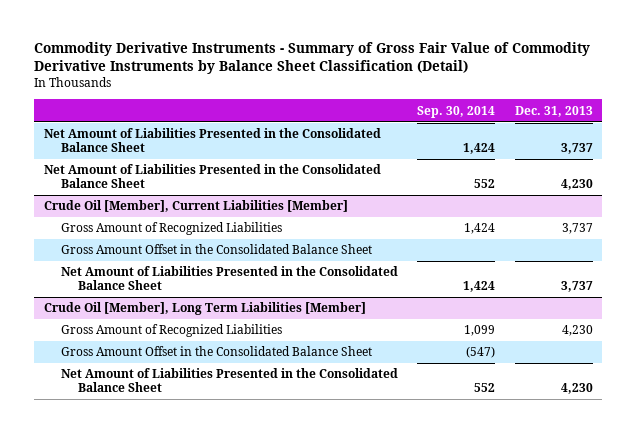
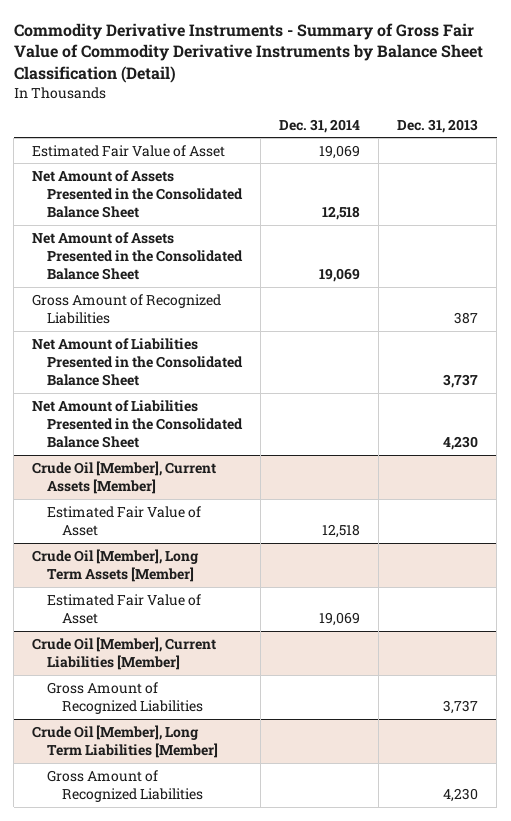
[417,105,496,118] Sep. 30, 2014 -> none
none -> [279,118,361,133] Dec. 31, 2014
none -> [32,144,226,157] Estimated Fair Value of Asset
none -> [32,169,244,219] Net Amount of Assets Presented in the Consolidated Balance Sheet
none -> [32,231,244,281] Net Amount of Assets Presented in the Consolidated Balance Sheet
none -> [32,293,222,324] Gross Amount of Recognized Liabilities
none -> [32,460,217,494] Crude Oil [Member], Current Assets [Member]
none -> [47,505,202,536] Estimated Fair Value of Asset
none -> [32,548,200,582] Crude Oil [Member], Long Term Assets [Member]
none -> [47,593,202,624] Estimated Fair Value of Asset
[60,244,372,255] Gross Amount Offset in the Consolidated Balance Sheet -> none
[60,266,398,291] Net Amount of Liabilities Presented in the Consolidated Balance Sheet -> none
[60,346,372,357] Gross Amount Offset in the Consolidated Balance Sheet -> none
[60,368,398,393] Net Amount of Liabilities Presented in the Consolidated Balance Sheet -> none

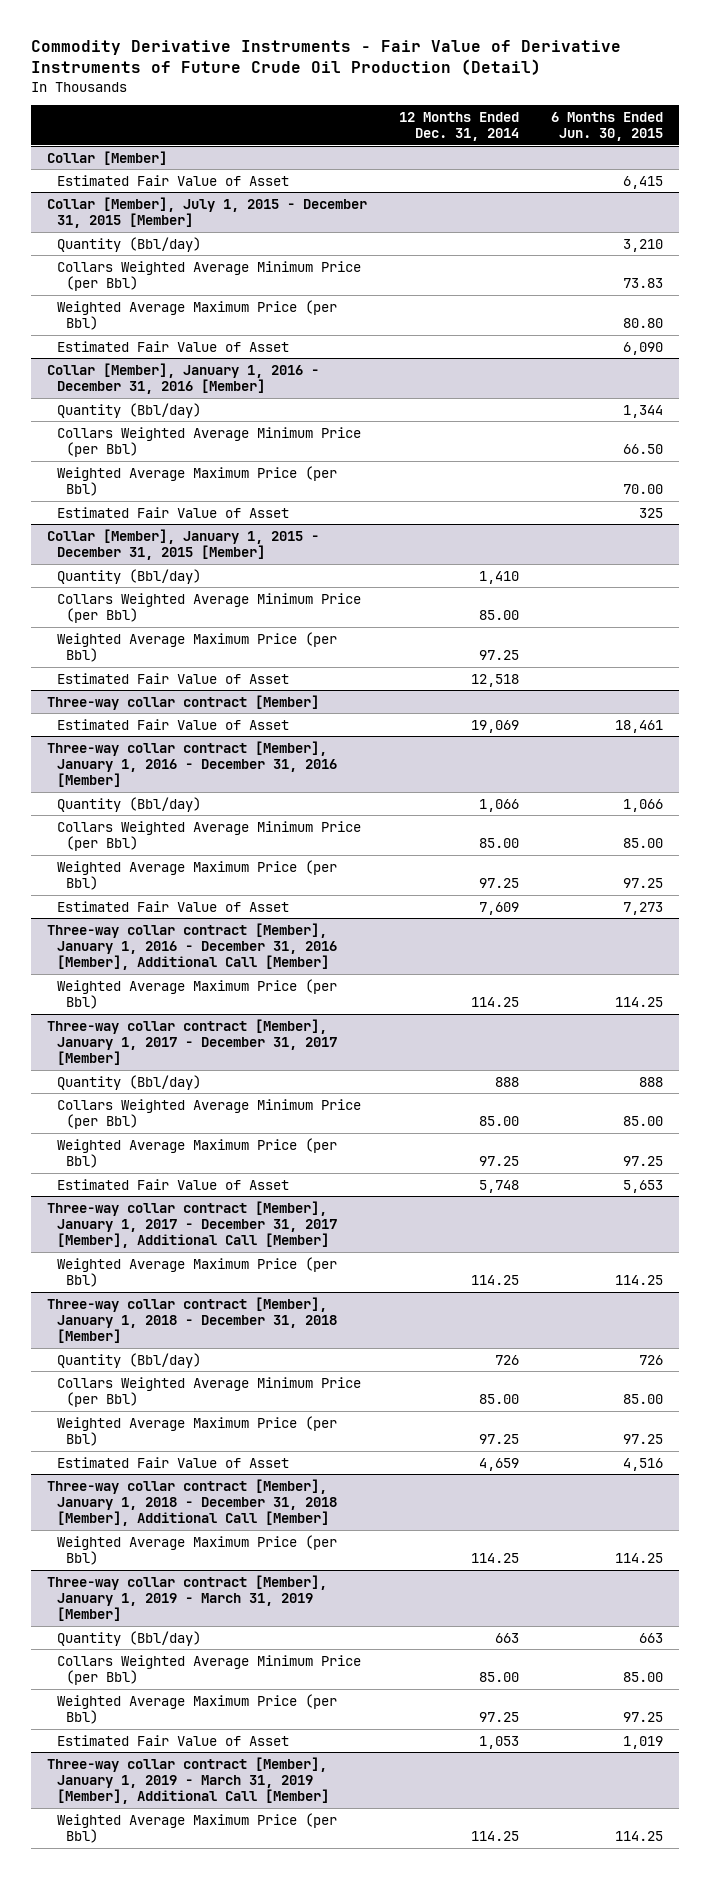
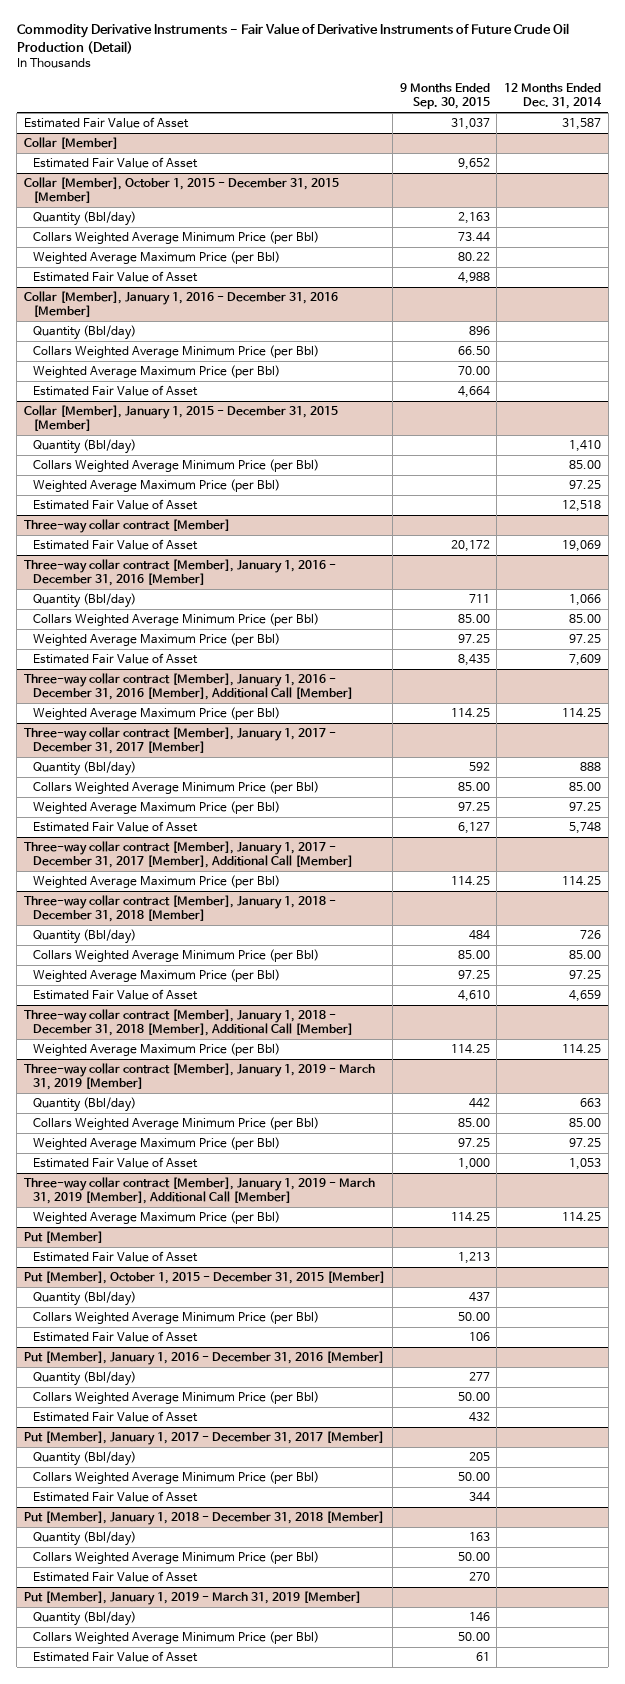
[550,111,663,141] 6 Months Ended Jun. 30, 2015 -> none
none -> [399,83,490,110] 9 Months Ended Sep. 30, 2015
none -> [24,117,190,129] Estimated Fair Value of Asset
[47,196,368,228] Collar [Member], July 1, 2015 - December 31, 2015 [Member] -> [24,177,340,204] Collar [Member], October 1, 2015 - December 31, 2015 [Member]
none -> [24,1231,104,1244] Put [Member]
none -> [33,1251,199,1263] Estimated Fair Value of Asset
none -> [24,1271,386,1285] Put [Member], October 1, 2015 - December 31, 2015 [Member]
none -> [33,1291,137,1307] Quantity (Bbl/day)
none -> [33,1311,320,1325] Collars Weighted Average Minimum Price (per Bbl)
none -> [33,1331,199,1343] Estimated Fair Value of Asset
none -> [24,1351,385,1366] Put [Member], January 1, 2016 - December 31, 2016 [Member]
none -> [33,1371,137,1387] Quantity (Bbl/day)
none -> [33,1391,320,1405] Collars Weighted Average Minimum Price (per Bbl)
none -> [33,1411,199,1423] Estimated Fair Value of Asset
none -> [24,1431,385,1446] Put [Member], January 1, 2017 - December 31, 2017 [Member]
none -> [33,1451,137,1467] Quantity (Bbl/day)
none -> [33,1471,320,1485] Collars Weighted Average Minimum Price (per Bbl)
none -> [33,1491,199,1503] Estimated Fair Value of Asset
none -> [24,1511,385,1526] Put [Member], January 1, 2018 - December 31, 2018 [Member]
none -> [33,1531,137,1547] Quantity (Bbl/day)
none -> [33,1551,320,1565] Collars Weighted Average Minimum Price (per Bbl)
none -> [33,1571,199,1583] Estimated Fair Value of Asset
none -> [24,1591,362,1606] Put [Member], January 1, 2019 - March 31, 2019 [Member]
none -> [33,1611,137,1627] Quantity (Bbl/day)
none -> [33,1631,320,1645] Collars Weighted Average Minimum Price (per Bbl)
none -> [33,1651,199,1663] Estimated Fair Value of Asset

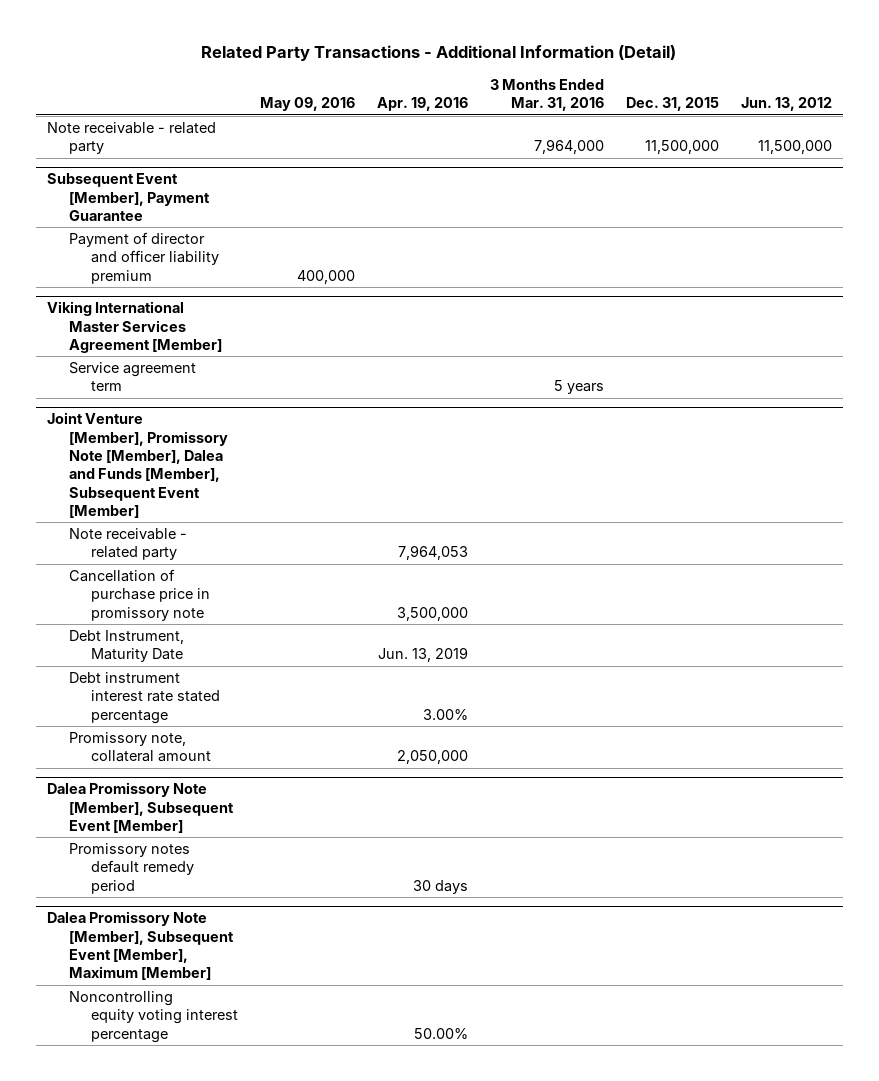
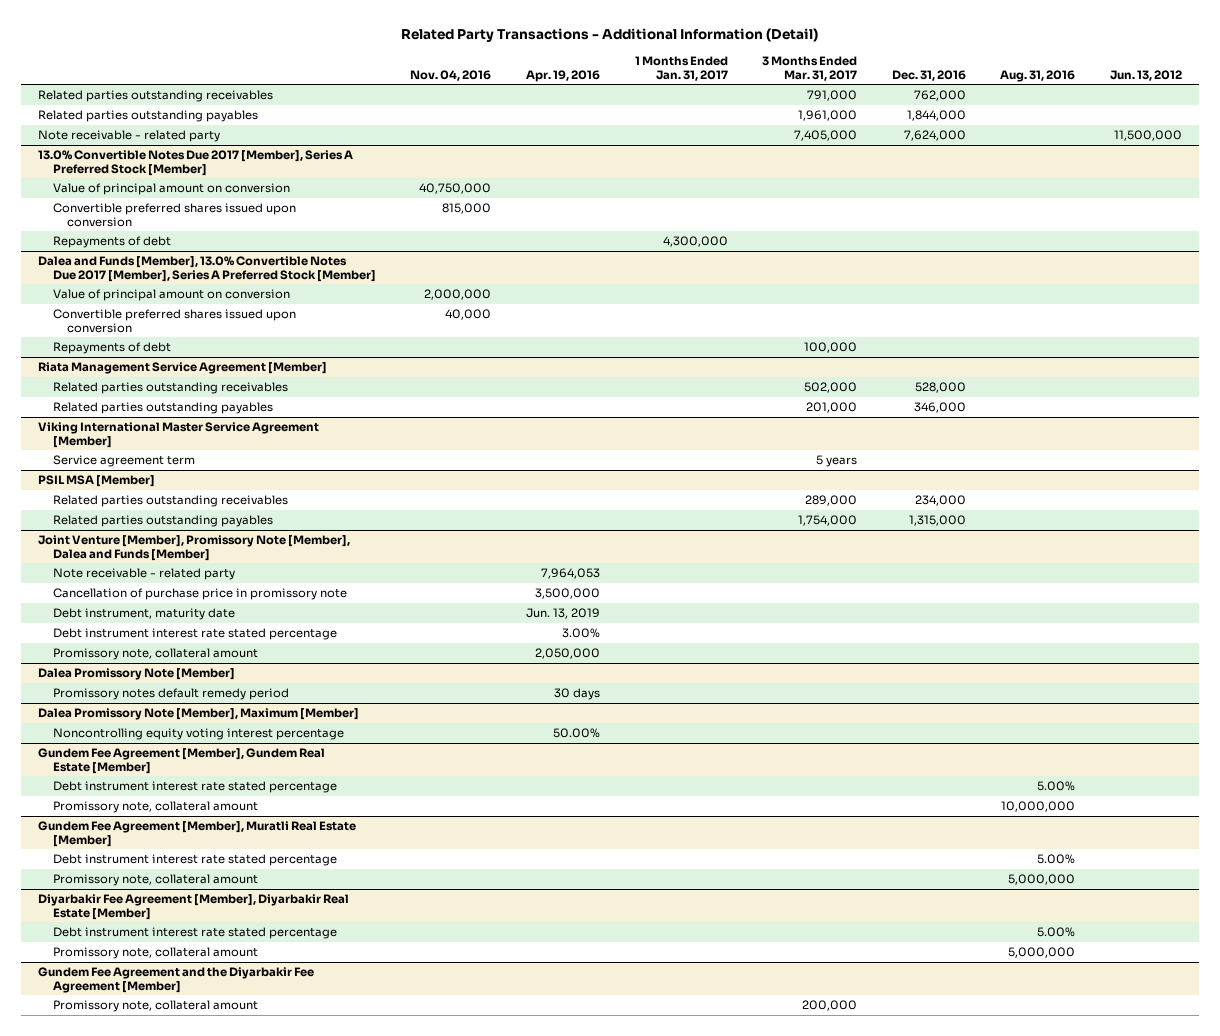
[259,97,355,112] May 09, 2016 -> none
[489,78,604,112] 3 Months Ended Mar. 31, 2016 -> none
[625,97,719,112] Dec. 31, 2015 -> none
none -> [410,69,492,81] Nov. 04, 2016
none -> [634,56,728,81] 1 Months Ended Jan. 31, 2017
none -> [762,56,858,81] 3 Months Ended Mar. 31, 2017
none -> [891,69,966,81] Dec. 31, 2016
none -> [1000,69,1076,82] Aug. 31, 2016
none -> [38,90,274,103] Related parties outstanding receivables
none -> [38,110,259,123] Related parties outstanding payables
[47,173,211,221] Subsequent Event [Member], Payment Guarantee -> none
[69,231,220,284] Payment of director and officer liability premium -> none
none -> [38,150,354,176] 13.0% Convertible Notes Due 2017 [Member], Series A Preferred Stock [Member]
none -> [52,183,290,196] Value of principal amount on conversion
none -> [52,203,296,227] Convertible preferred shares issued upon conversion
none -> [52,236,171,249] Repayments of debt
none -> [38,256,376,282] Dalea and Funds [Member], 13.0% Convertible Notes Due 2017 [Member], Series A Preferred Stock [Member]
none -> [52,289,290,302] Value of principal amount on conversion
none -> [52,309,296,333] Convertible preferred shares issued upon conversion
none -> [52,342,171,355] Repayments of debt
none -> [38,362,328,375] Riata Management Service Agreement [Member]
none -> [52,382,288,395] Related parties outstanding receivables
none -> [52,402,273,415] Related parties outstanding payables
[47,301,223,353] Viking International Master Services Agreement [Member] -> [38,422,320,448] Viking International Master Service Agreement [Member]
none -> [38,475,156,488] PSIL MSA [Member]
none -> [52,495,288,508] Related parties outstanding receivables
none -> [52,515,273,528] Related parties outstanding payables
[47,412,229,518] Joint Venture [Member], Promissory Note [Member], Dalea and Funds [Member], Subsequent Event [Member] -> [38,535,351,561] Joint Venture [Member], Promissory Note [Member], Dalea and Funds [Member]
[69,629,185,663] Debt Instrument, Maturity Date -> [52,608,235,621] Debt instrument, maturity date
[47,782,235,833] Dalea Promissory Note [Member], Subsequent Event [Member] -> [38,668,236,681] Dalea Promissory Note [Member]
[47,911,235,981] Dalea Promissory Note [Member], Subsequent Event [Member], Maximum [Member] -> [38,708,360,721] Dalea Promissory Note [Member], Maximum [Member]
none -> [38,748,326,774] Gundem Fee Agreement [Member], Gundem Real Estate [Member]
none -> [52,781,337,794] Debt instrument interest rate stated percentage
none -> [52,801,258,814] Promissory note, collateral amount
none -> [38,821,357,847] Gundem Fee Agreement [Member], Muratli Real Estate [Member]
none -> [52,854,337,867] Debt instrument interest rate stated percentage
none -> [52,874,258,887] Promissory note, collateral amount
none -> [38,894,350,920] Diyarbakir Fee Agreement [Member], Diyarbakir Real Estate [Member]
none -> [52,927,337,940] Debt instrument interest rate stated percentage
none -> [52,947,258,960] Promissory note, collateral amount
none -> [38,967,315,993] Gundem Fee Agreement and the Diyarbakir Fee Agreement [Member]
none -> [52,1000,258,1013] Promissory note, collateral amount

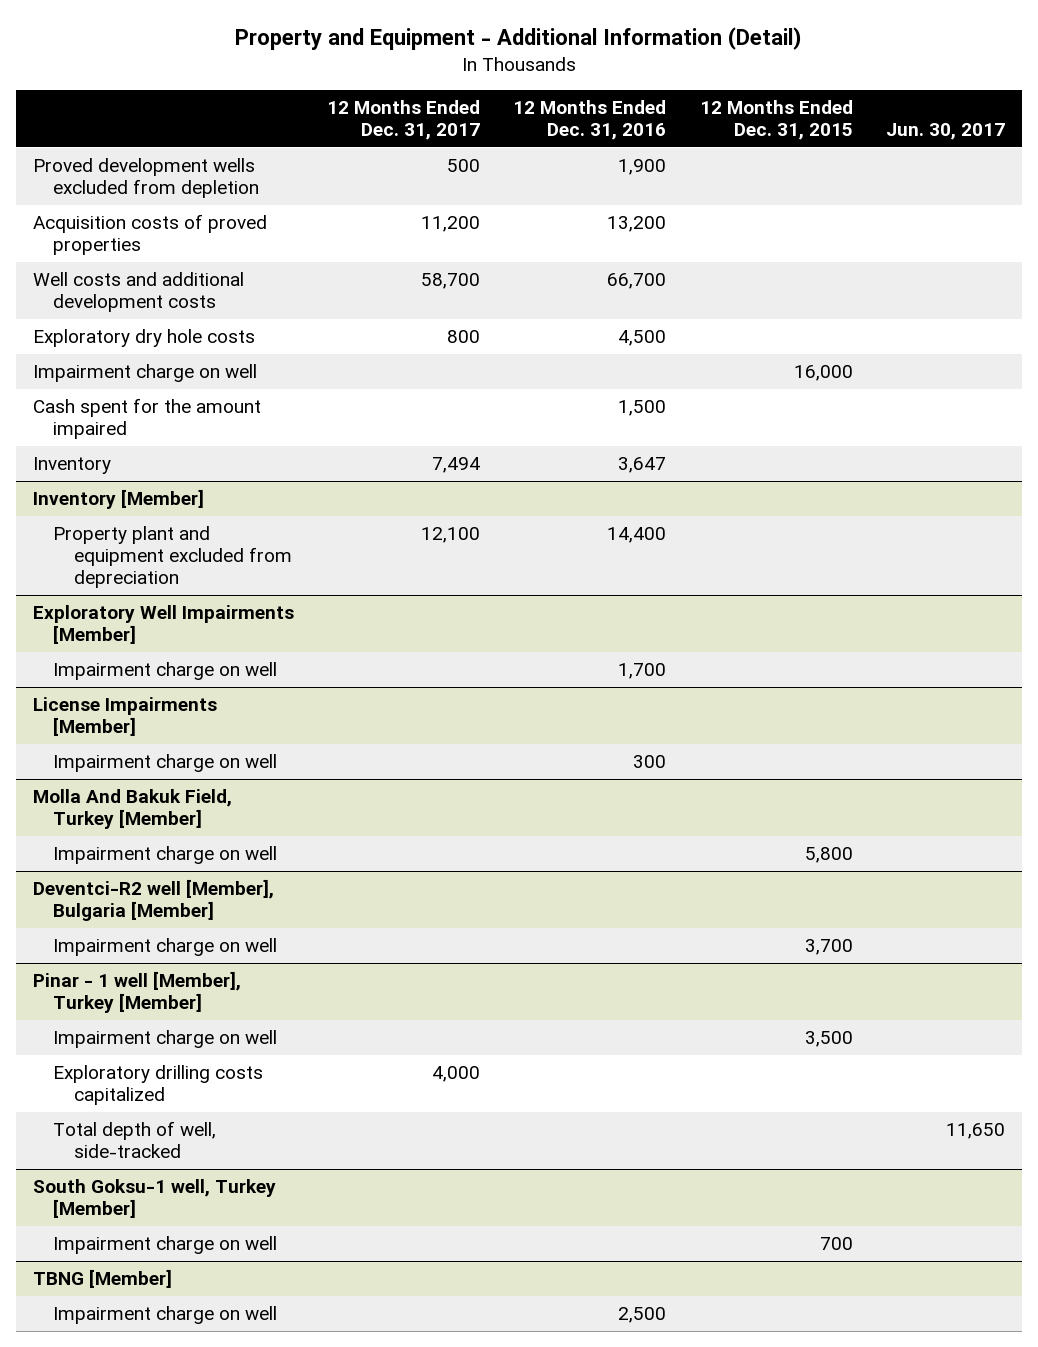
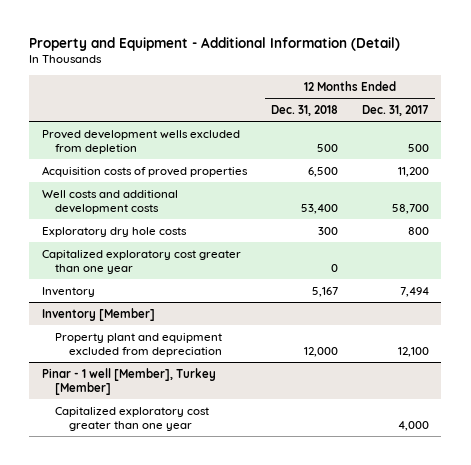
[513,100,667,141] 12 Months Ended Dec. 31, 2016 -> none
[699,100,853,141] 12 Months Ended Dec. 31, 2015 -> none
[886,123,1006,141] Jun. 30, 2017 -> none
none -> [270,104,338,116] Dec. 31, 2018
[32,364,257,383] Impairment charge on well -> none
[32,398,261,440] Cash spent for the amount impaired -> none
none -> [41,249,241,274] Capitalized exploratory cost greater than one year
[32,605,294,645] Exploratory Well Impairments [Member] -> none
[53,662,278,681] Impairment charge on well -> none
[32,697,217,737] License Impairments [Member] -> none
[53,754,278,773] Impairment charge on well -> none
[32,789,232,830] Molla And Bakuk Field, Turkey [Member] -> none
[53,846,278,865] Impairment charge on well -> none
[32,879,274,922] Deventci-R2 well [Member], Bulgaria [Member] -> none
[53,938,278,957] Impairment charge on well -> none
[53,1030,278,1049] Impairment charge on well -> none
[53,1121,217,1159] Total depth of well, side-tracked -> none
[32,1179,276,1219] South Goksu-1 well, Turkey [Member] -> none
[53,1236,278,1255] Impairment charge on well -> none
[32,1269,172,1289] TBNG [Member] -> none
[53,1306,278,1325] Impairment charge on well -> none
[53,1065,264,1106] Exploratory drilling costs capitalized -> [55,406,210,431] Capitalized exploratory cost greater than one year

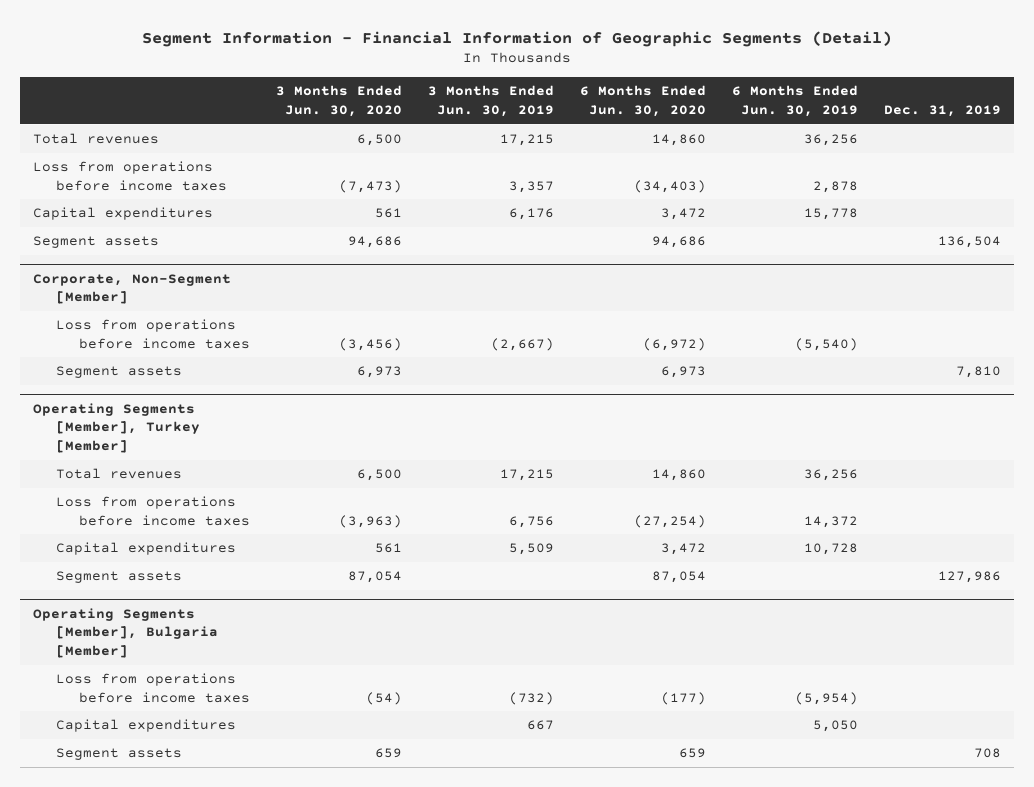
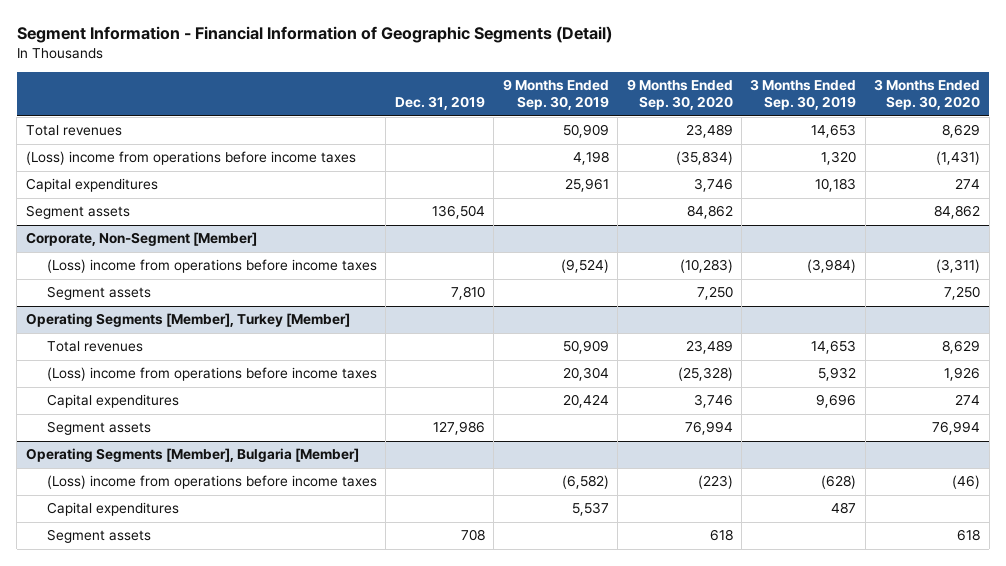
[276,85,403,118] 3 Months Ended Jun. 30, 2020 -> none
[428,85,555,118] 3 Months Ended Jun. 30, 2019 -> none
[580,85,707,118] 6 Months Ended Jun. 30, 2020 -> none
[732,85,859,118] 6 Months Ended Jun. 30, 2019 -> none
none -> [502,79,609,111] 9 Months Ended Sep. 30, 2019
none -> [626,79,733,111] 9 Months Ended Sep. 30, 2020
none -> [750,79,857,111] 3 Months Ended Sep. 30, 2019
none -> [874,79,981,111] 3 Months Ended Sep. 30, 2020
[32,161,228,191] Loss from operations before income taxes -> [25,151,356,166] (Loss) income from operations before income taxes
[56,319,251,349] Loss from operations before income taxes -> [46,259,377,274] (Loss) income from operations before income taxes
[56,496,251,526] Loss from operations before income taxes -> [46,367,377,382] (Loss) income from operations before income taxes
[56,673,251,703] Loss from operations before income taxes -> [46,475,377,490] (Loss) income from operations before income taxes

